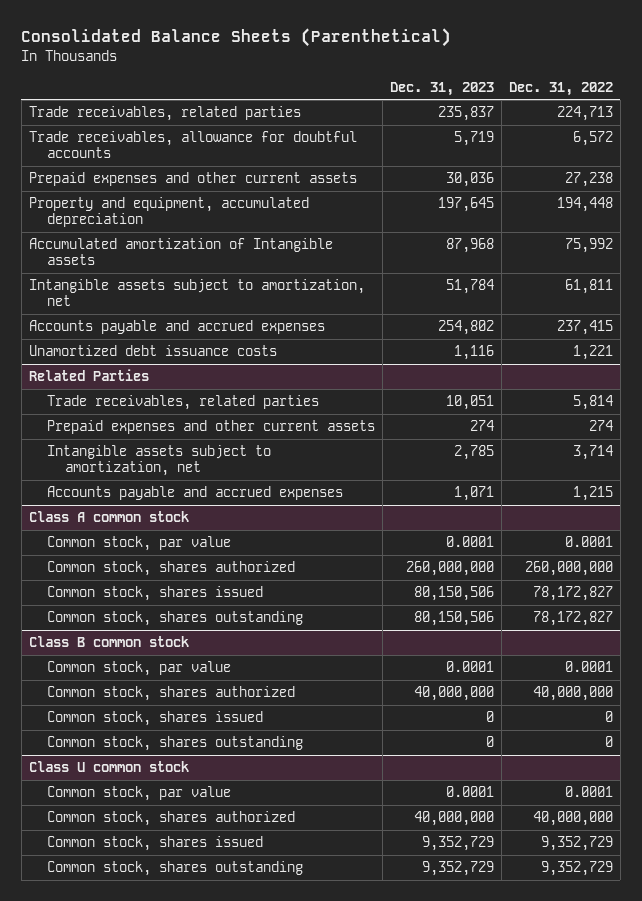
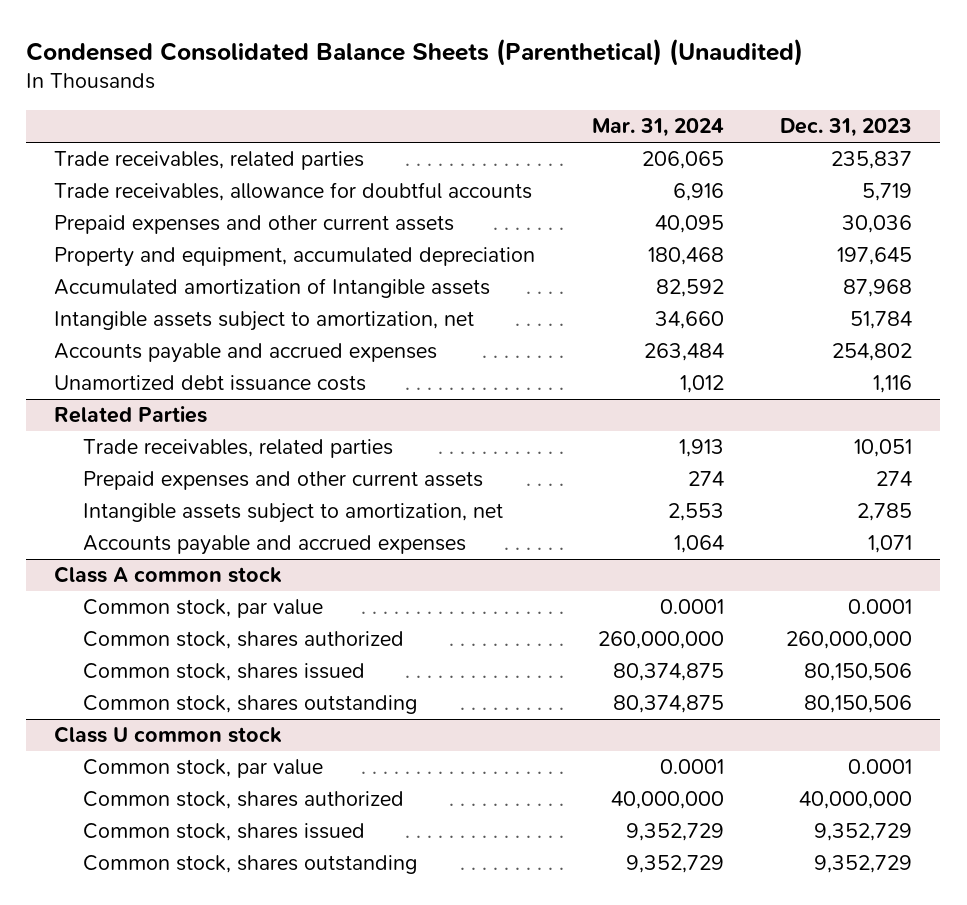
[21,28,452,48] Consolidated Balance Sheets (Parenthetical) -> [26,37,804,66] Condensed Consolidated Balance Sheets (Parenthetical) (Unaudited)
[508,81,613,96] Dec. 31, 2022 -> none
none -> [591,118,724,138] Mar. 31, 2024
[28,636,189,648] Class B common stock -> none
[46,661,231,677] Common stock, par value -> none
[46,686,295,702] Common stock, shares authorized -> none
[46,711,263,727] Common stock, shares issued -> none
[46,736,303,752] Common stock, shares outstanding -> none

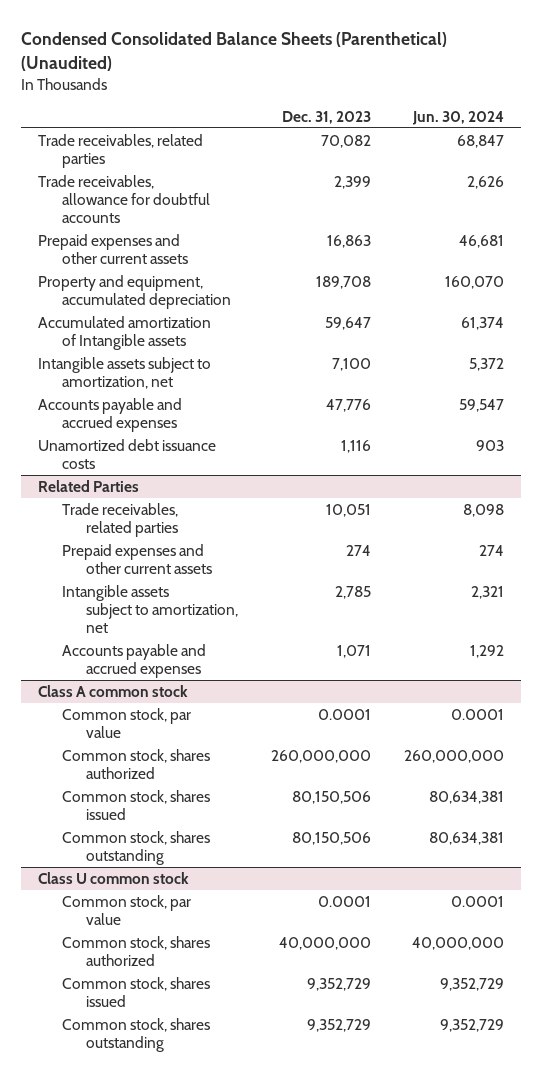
[591,118,724,138] Mar. 31, 2024 -> none
none -> [412,110,505,125] Jun. 30, 2024
[831,151,913,170] 235,837 -> [321,134,372,148] 70,082
[862,183,913,202] 5,719 -> [334,175,372,189] 2,399
[842,215,913,234] 30,036 -> [327,234,372,248] 16,863
[837,247,913,266] 197,645 -> [316,275,372,289] 189,708
[843,279,913,298] 87,968 -> [325,316,372,330] 59,647
[850,311,913,330] 51,784 -> [332,357,372,371] 7,100
[832,343,913,362] 254,802 -> [326,398,372,412] 47,776

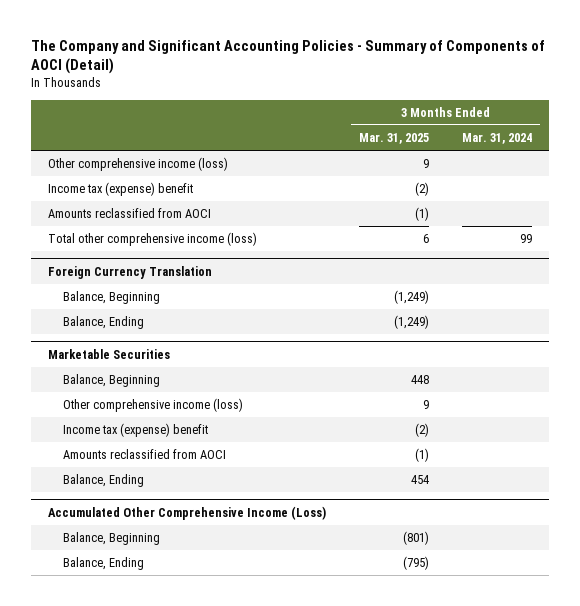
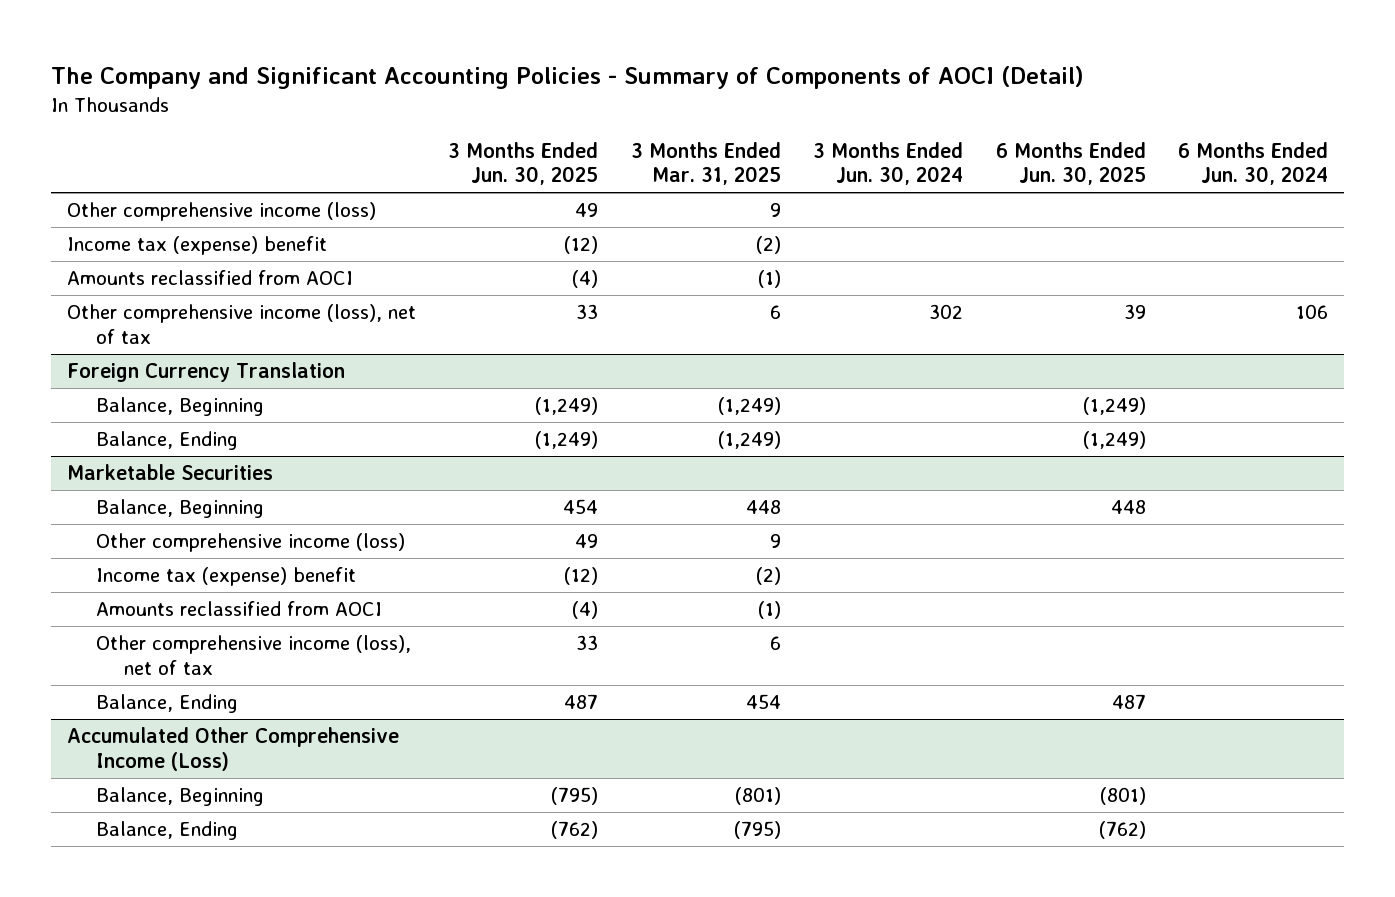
[462,133,533,145] Mar. 31, 2024 -> none
none -> [448,141,599,186] 3 Months Ended Jun. 30, 2025
none -> [813,141,964,186] 3 Months Ended Jun. 30, 2024
none -> [995,141,1146,186] 6 Months Ended Jun. 30, 2025
none -> [1178,141,1329,186] 6 Months Ended Jun. 30, 2024
[47,232,257,247] Total other comprehensive income (loss) -> [66,304,416,345] Other comprehensive income (loss), net of tax
none -> [95,635,411,676] Other comprehensive income (loss), net of tax

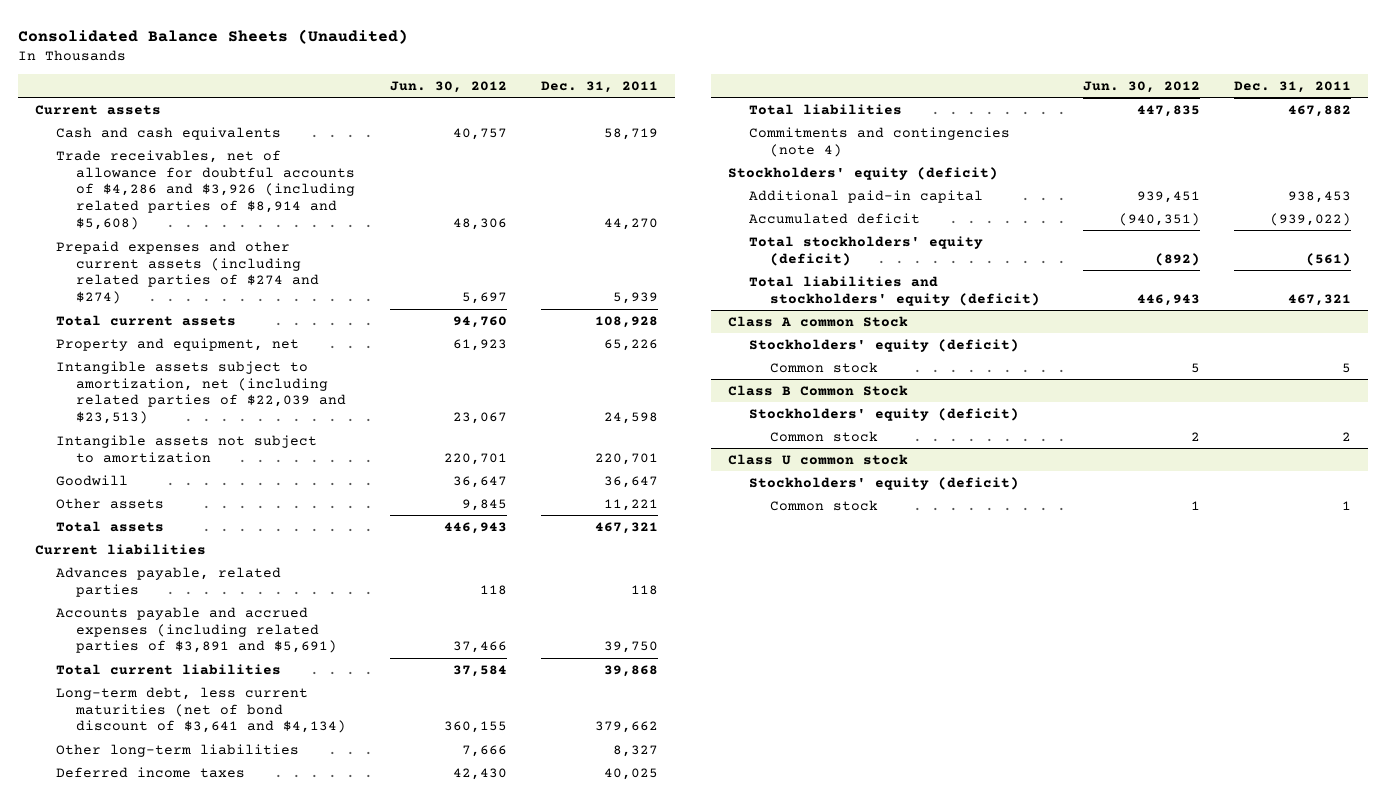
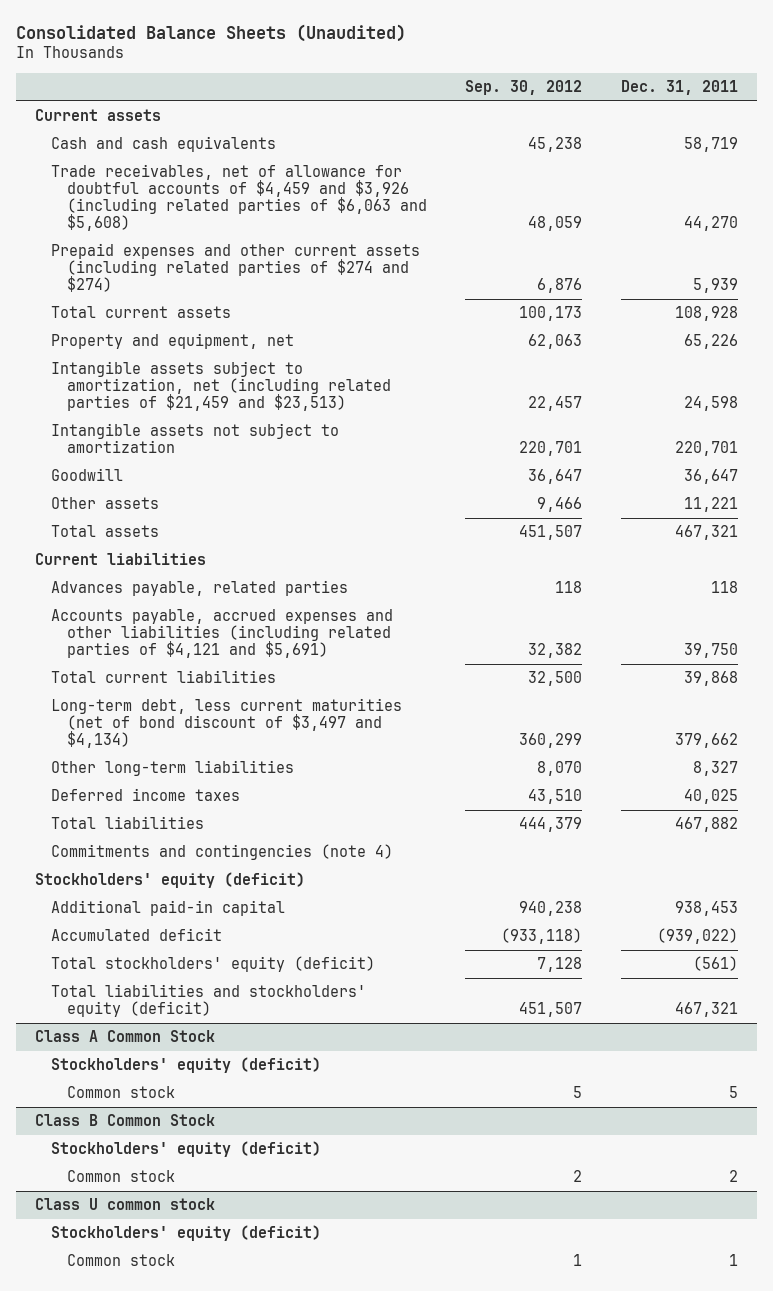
[389,81,507,94] Jun. 30, 2012 -> none
none -> [465,80,583,96] Sep. 30, 2012
[55,149,356,231] Trade receivables, net of allowance for doubtful accounts of $4,286 and $3,926 (including related parties of $8,914 and $5,608) -> [50,164,427,232] Trade receivables, net of allowance for doubtful accounts of $4,459 and $3,926 (including related parties of $6,063 and $5,608)
[55,360,347,425] Intangible assets subject to amortization, net (including related parties of $22,039 and $23,513) -> [50,361,391,412] Intangible assets subject to amortization, net (including related parties of $21,459 and $23,513)
[55,606,338,654] Accounts payable and accrued expenses (including related parties of $3,891 and $5,691) -> [50,609,393,659] Accounts payable, accrued expenses and other liabilities (including related parties of $4,121 and $5,691)
[55,686,347,734] Long-term debt, less current maturities (net of bond discount of $3,641 and $4,134) -> [50,698,402,749] Long-term debt, less current maturities (net of bond discount of $3,497 and $4,134)
[728,315,909,327] Class A common Stock -> [35,1030,216,1043] Class A Common Stock

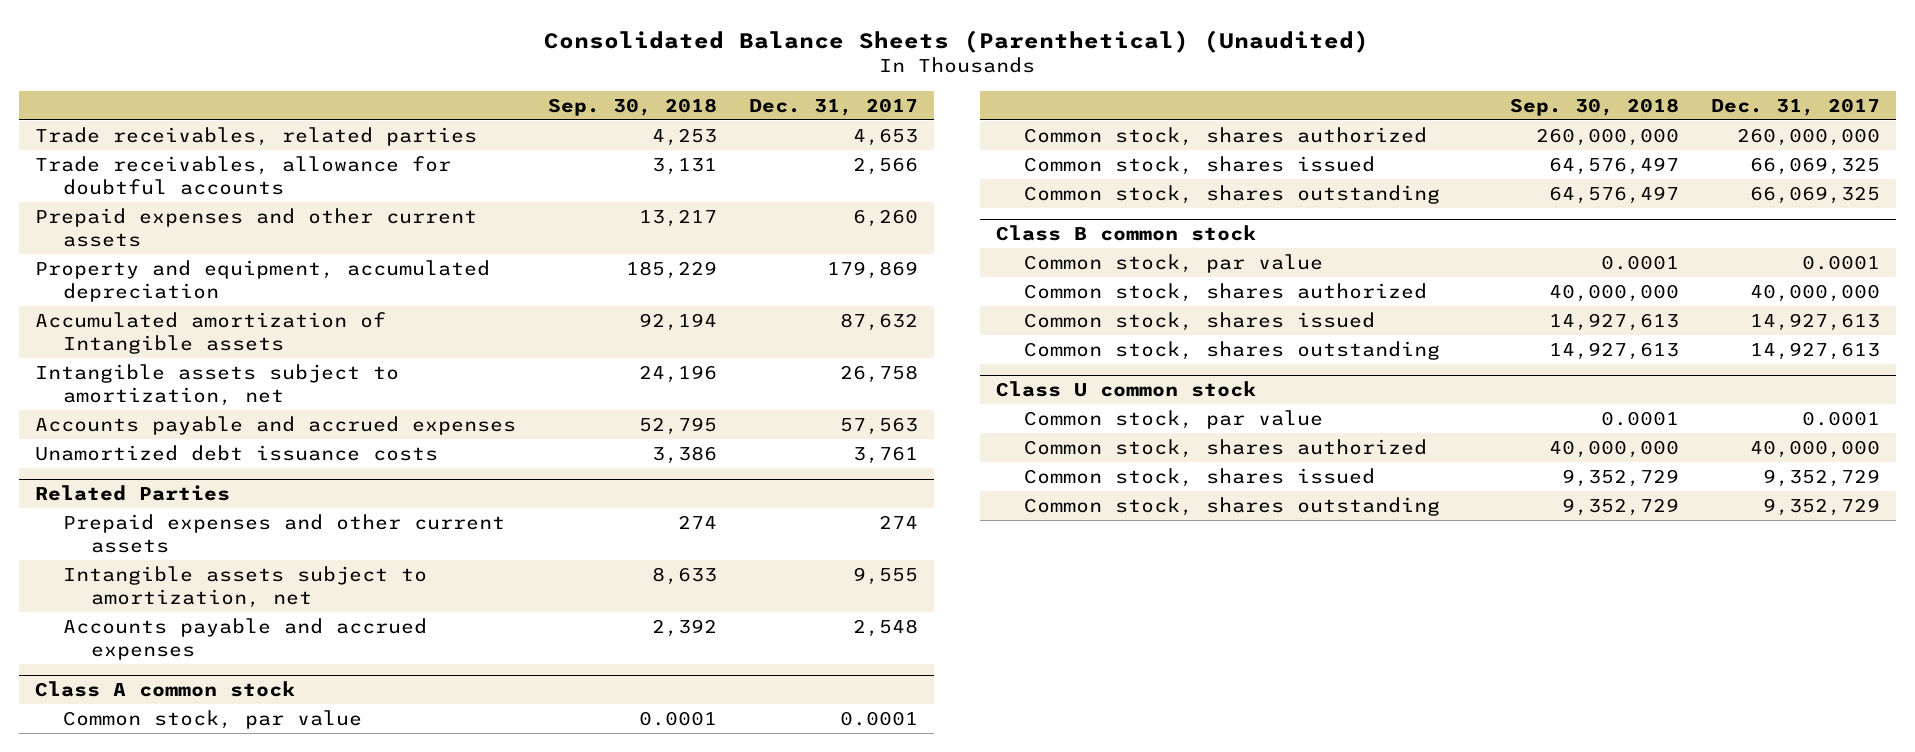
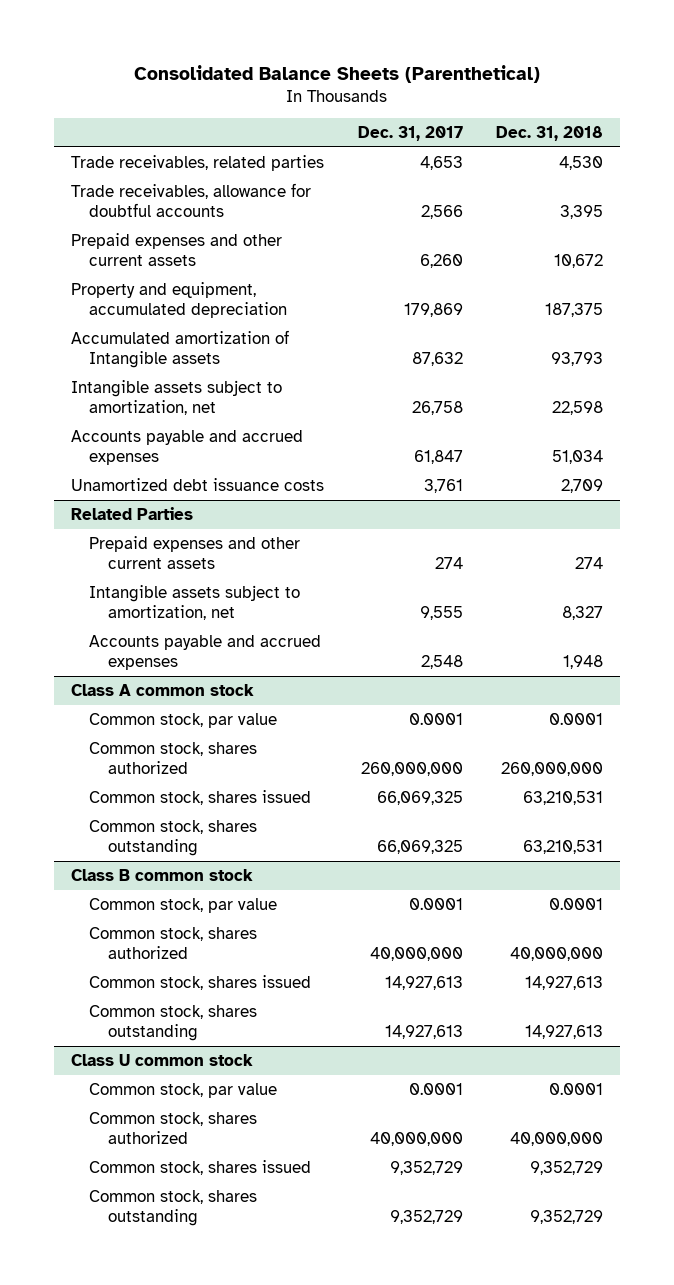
[544,29,1370,53] Consolidated Balance Sheets (Parenthetical) (Unaudited) -> [134,64,541,83] Consolidated Balance Sheets (Parenthetical)
[548,97,718,116] Sep. 30, 2018 -> none
none -> [496,126,604,142] Dec. 31, 2018
[840,416,919,435] 57,563 -> [413,450,463,465] 61,847

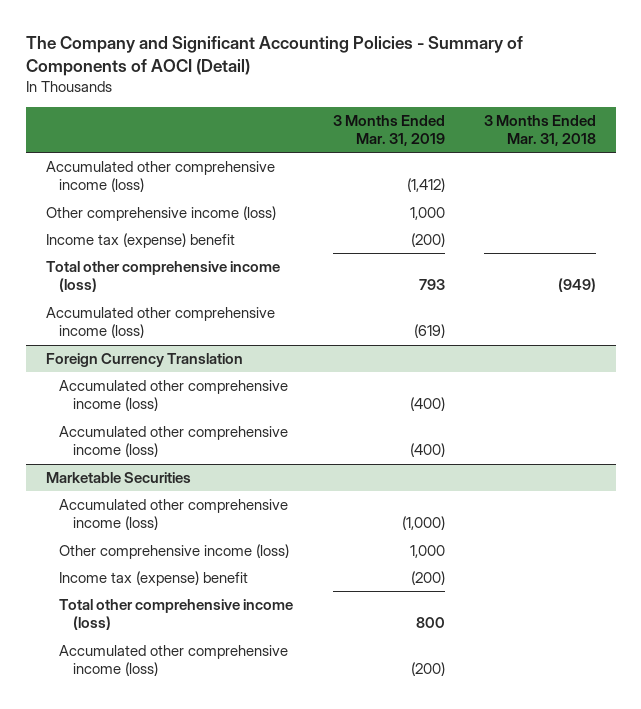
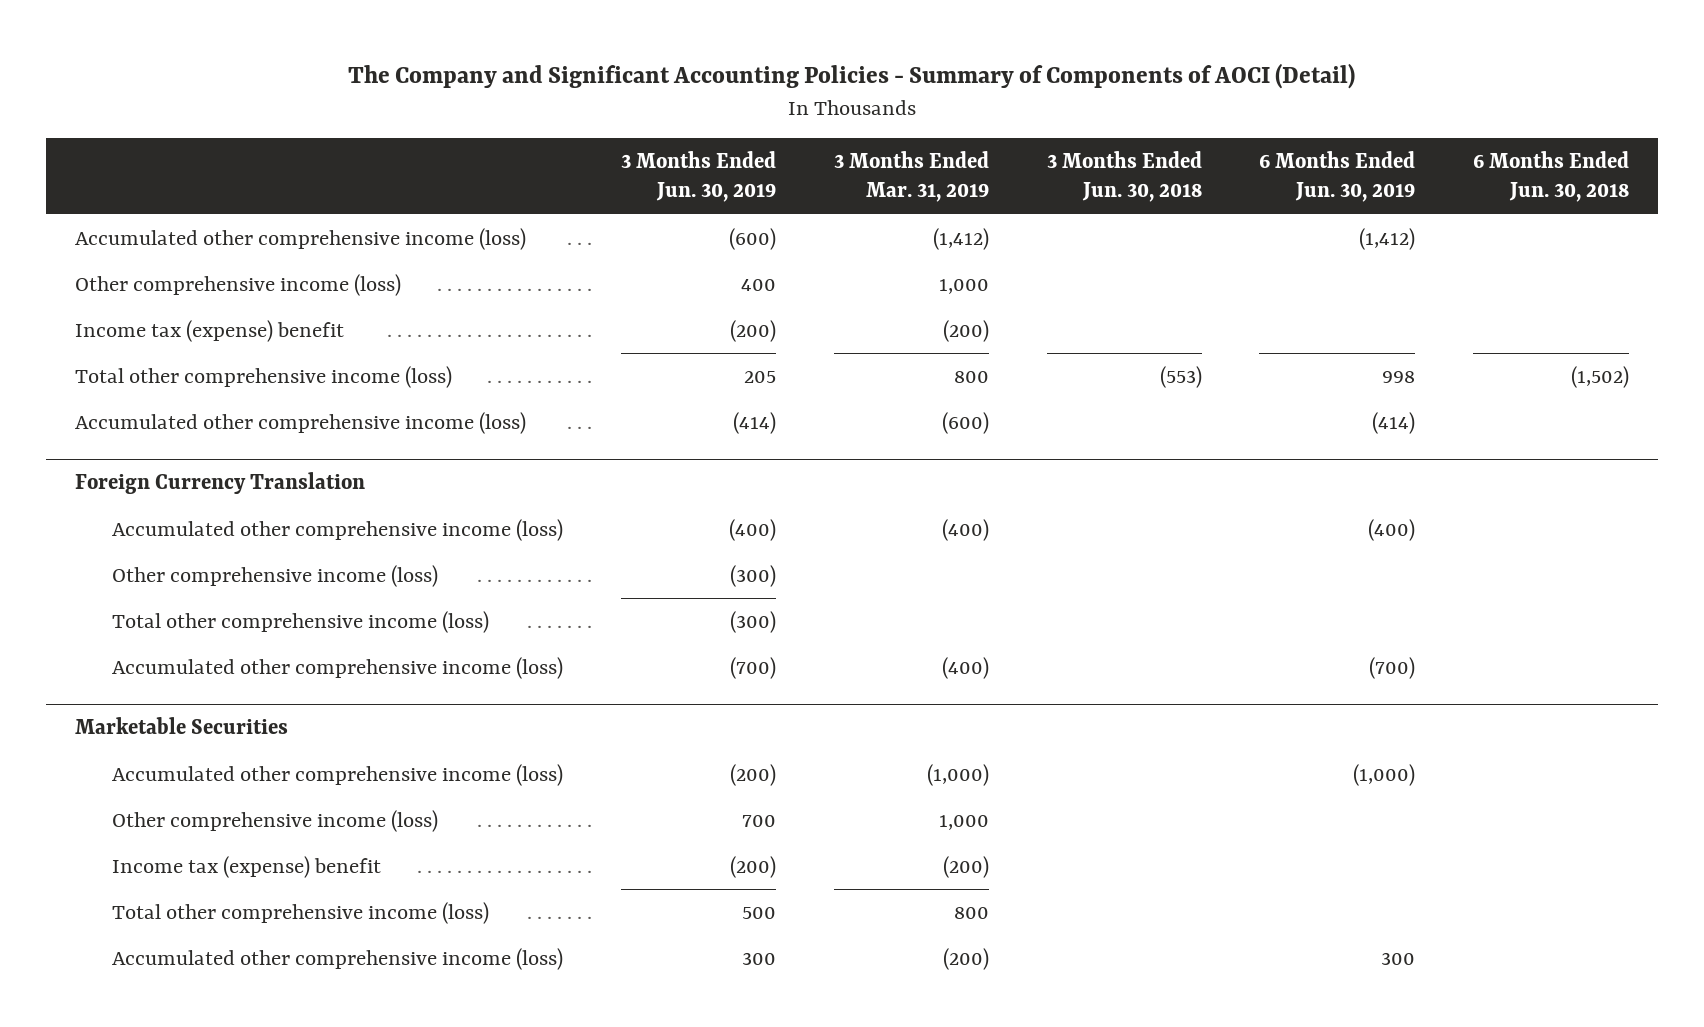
[483,114,596,147] 3 Months Ended Mar. 31, 2018 -> none
none -> [620,151,776,203] 3 Months Ended Jun. 30, 2019
none -> [1046,151,1202,203] 3 Months Ended Jun. 30, 2018
none -> [1259,151,1416,203] 6 Months Ended Jun. 30, 2019
none -> [1473,151,1630,203] 6 Months Ended Jun. 30, 2018
[418,279,445,291] 793 -> [953,370,989,383] 800
[413,324,445,339] (619) -> [941,411,989,434] (600)
none -> [111,564,438,587] Other comprehensive income (loss)
none -> [111,610,489,633] Total other comprehensive income (loss)

